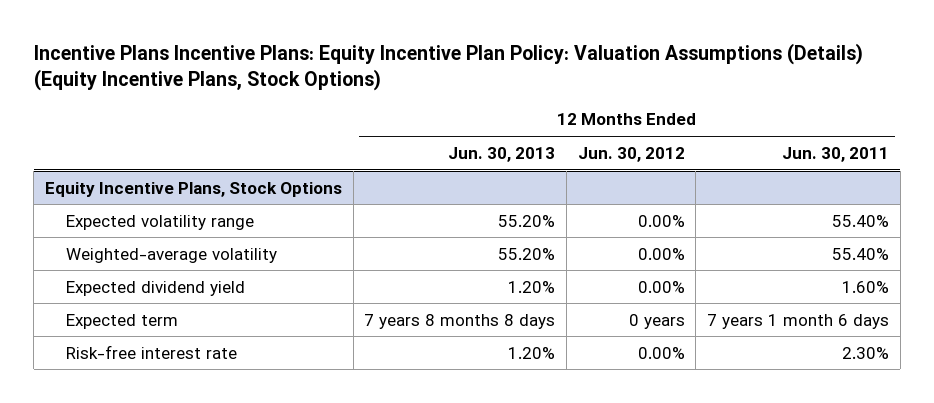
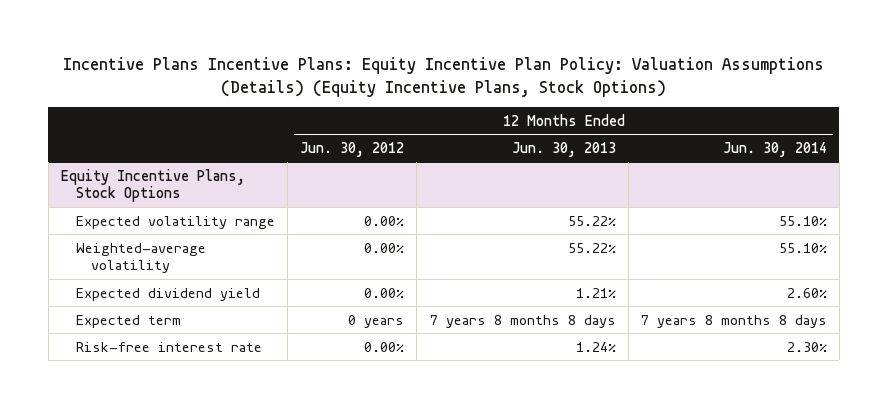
[781,146,889,162] Jun. 30, 2011 -> none
none -> [722,141,827,157] Jun. 30, 2014
[498,214,556,227] 55.20% -> [567,215,616,226] 55.22%
[498,247,556,260] 55.20% -> [567,242,616,253] 55.22%
[508,280,556,293] 1.20% -> [575,287,616,298] 1.21%
[508,346,556,359] 1.20% -> [575,341,616,352] 1.24%

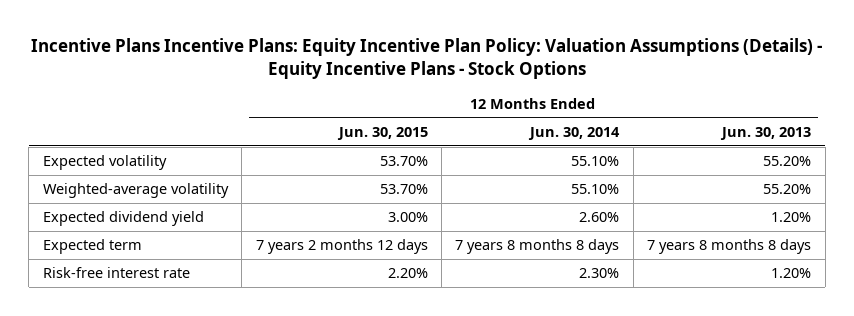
[62,57,824,97] Incentive Plans Incentive Plans: Equity Incentive Plan Policy: Valuation Assumptions (Details) (Equity Incentive Plans, Stock Options) -> [31,37,823,79] Incentive Plans Incentive Plans: Equity Incentive Plan Policy: Valuation Assumptions (Details) - Equity Incentive Plans - Stock Options
[300,141,405,157] Jun. 30, 2012 -> none
none -> [336,127,428,141] Jun. 30, 2015
[60,168,245,203] Equity Incentive Plans, Stock Options -> none
[76,215,276,229] Expected volatility range -> [42,155,167,171] Expected volatility
[567,215,616,226] 55.22% -> [763,156,812,167] 55.20%
[567,242,616,253] 55.22% -> [763,184,812,195] 55.20%
[575,287,616,298] 1.21% -> [771,212,812,223] 1.20%
[575,341,616,352] 1.24% -> [771,268,812,279] 1.20%

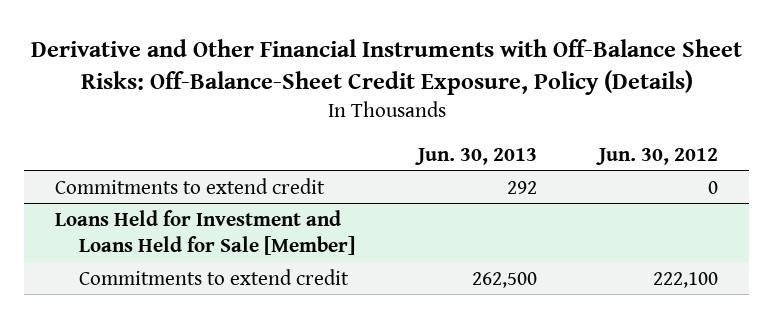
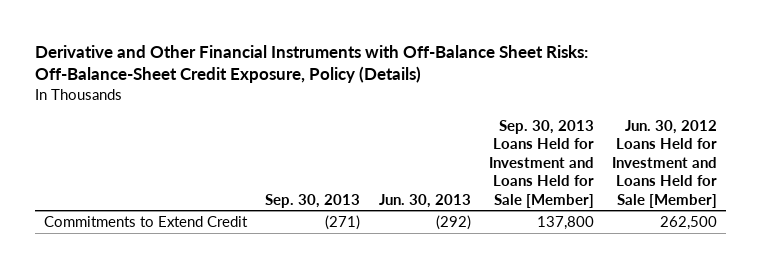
[596,147,719,165] Jun. 30, 2012 -> none
none -> [265,193,361,208] Sep. 30, 2013
none -> [488,119,594,208] Sep. 30, 2013 Loans Held for Investment and Loans Held for Sale [Member]
none -> [611,119,717,208] Jun. 30, 2012 Loans Held for Investment and Loans Held for Sale [Member]
[55,209,356,256] Loans Held for Investment and Loans Held for Sale [Member] -> none
[79,268,350,285] Commitments to extend credit -> none
[55,177,326,194] Commitments to extend credit -> [44,216,249,228] Commitments to Extend Credit
[506,180,537,194] 292 -> [435,215,471,231] (292)

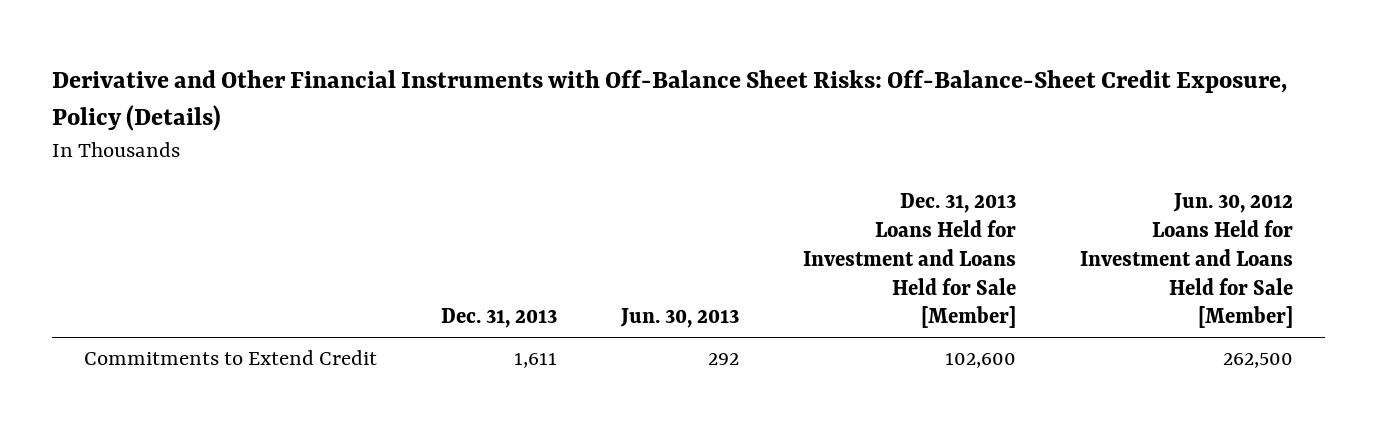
[265,193,361,208] Sep. 30, 2013 -> none
[488,119,594,208] Sep. 30, 2013 Loans Held for Investment and Loans Held for Sale [Member] -> none
none -> [440,308,557,329] Dec. 31, 2013
none -> [802,193,1016,329] Dec. 31, 2013 Loans Held for Investment and Loans Held for Sale [Member]
[435,215,471,231] (292) -> [707,353,739,366] 292

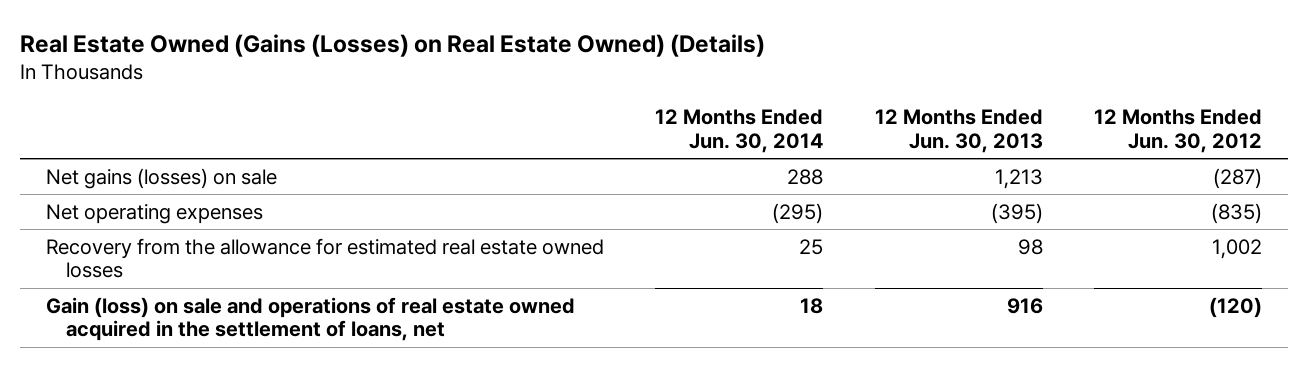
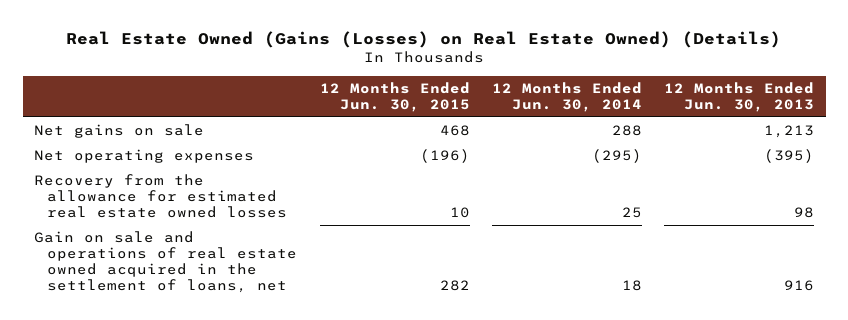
[1094,109,1263,153] 12 Months Ended Jun. 30, 2012 -> none
none -> [319,82,470,113] 12 Months Ended Jun. 30, 2015
[46,167,278,189] Net gains (losses) on sale -> [34,124,205,139] Net gains on sale
[46,296,576,342] Gain (loss) on sale and operations of real estate owned acquired in the settlement of loans, net -> [34,231,298,293] Gain on sale and operations of real estate owned acquired in the settlement of loans, net

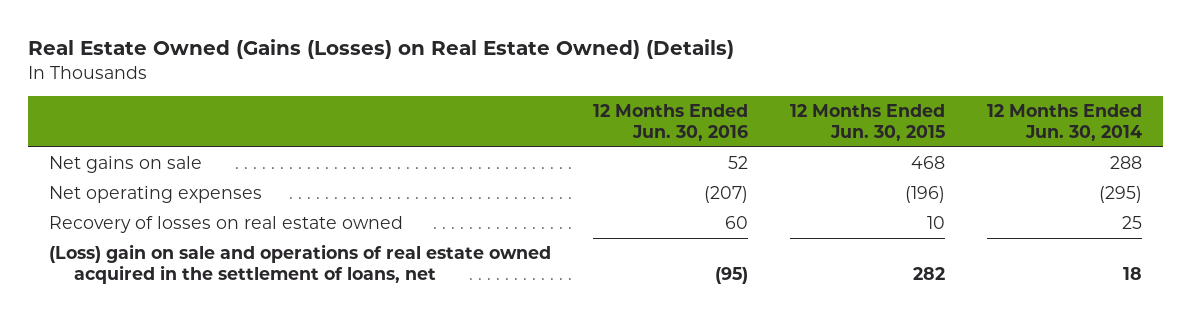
[664,82,815,113] 12 Months Ended Jun. 30, 2013 -> none
none -> [592,103,748,142] 12 Months Ended Jun. 30, 2016
[34,174,288,218] Recovery from the allowance for estimated real estate owned losses -> [48,215,403,233] Recovery of losses on real estate owned
[34,231,298,293] Gain on sale and operations of real estate owned acquired in the settlement of loans, net -> [48,243,551,285] (Loss) gain on sale and operations of real estate owned acquired in the settlement of loans, net

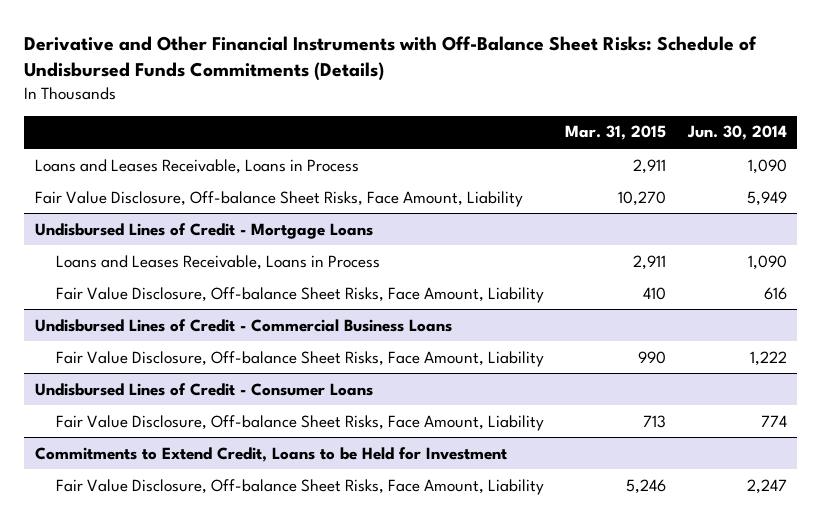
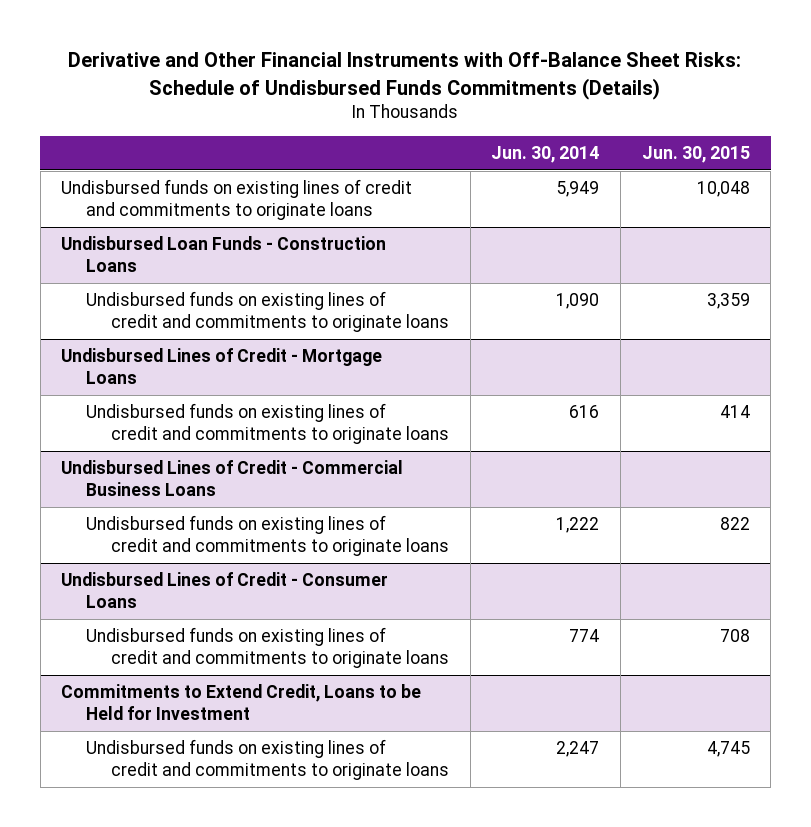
[565,125,667,141] Mar. 31, 2015 -> none
none -> [641,146,750,164] Jun. 30, 2015
[34,158,359,174] Loans and Leases Receivable, Loans in Process -> none
[34,190,523,207] Fair Value Disclosure, Off-balance Sheet Risks, Face Amount, Liability -> [61,179,413,221] Undisbursed funds on existing lines of credit and commitments to originate loans
none -> [61,236,387,273] Undisbursed Loan Funds - Construction Loans
none -> [86,291,450,333] Undisbursed funds on existing lines of credit and commitments to originate loans
[55,254,380,270] Loans and Leases Receivable, Loans in Process -> none
[55,286,544,303] Fair Value Disclosure, Off-balance Sheet Risks, Face Amount, Liability -> [86,403,450,445] Undisbursed funds on existing lines of credit and commitments to originate loans
[55,350,544,367] Fair Value Disclosure, Off-balance Sheet Risks, Face Amount, Liability -> [86,515,450,557] Undisbursed funds on existing lines of credit and commitments to originate loans
[55,414,544,431] Fair Value Disclosure, Off-balance Sheet Risks, Face Amount, Liability -> [86,627,450,669] Undisbursed funds on existing lines of credit and commitments to originate loans
[55,478,544,495] Fair Value Disclosure, Off-balance Sheet Risks, Face Amount, Liability -> [86,739,450,781] Undisbursed funds on existing lines of credit and commitments to originate loans

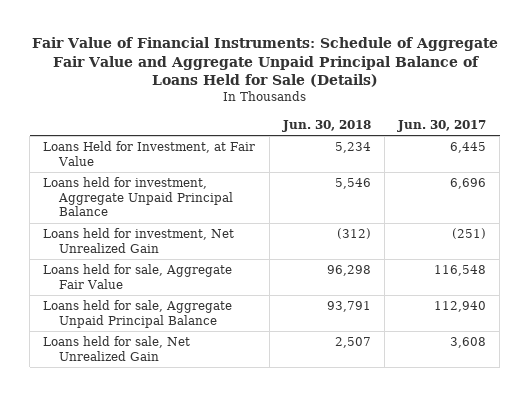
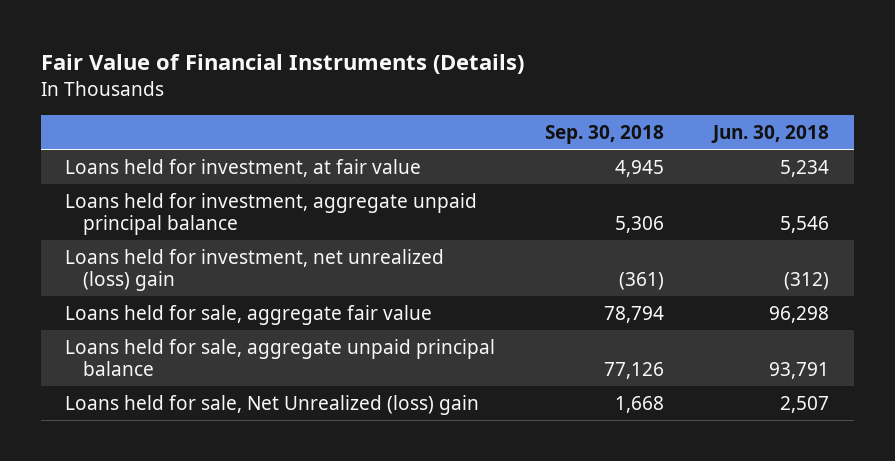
[31,37,498,88] Fair Value of Financial Instruments: Schedule of Aggregate Fair Value and Aggregate Unpaid Principal Balance of Loans Held for Sale (Details) -> [40,54,524,75] Fair Value of Financial Instruments (Details)
[397,119,487,132] Jun. 30, 2017 -> none
none -> [544,125,664,145] Sep. 30, 2018
[43,141,256,166] Loans Held for Investment, at Fair Value -> [65,158,422,177] Loans held for investment, at fair value
[43,177,234,216] Loans held for investment, Aggregate Unpaid Principal Balance -> [65,192,478,236] Loans held for investment, aggregate unpaid principal balance
[43,228,235,253] Loans held for investment, Net Unrealized Gain -> [65,248,445,292] Loans held for investment, net unrealized (loss) gain
[43,264,233,289] Loans held for sale, Aggregate Fair Value -> [65,304,433,325] Loans held for sale, aggregate fair value
[43,300,233,328] Loans held for sale, Aggregate Unpaid Principal Balance -> [65,338,496,377] Loans held for sale, aggregate unpaid principal balance
[43,336,191,361] Loans held for sale, Net Unrealized Gain -> [65,394,480,415] Loans held for sale, Net Unrealized (loss) gain

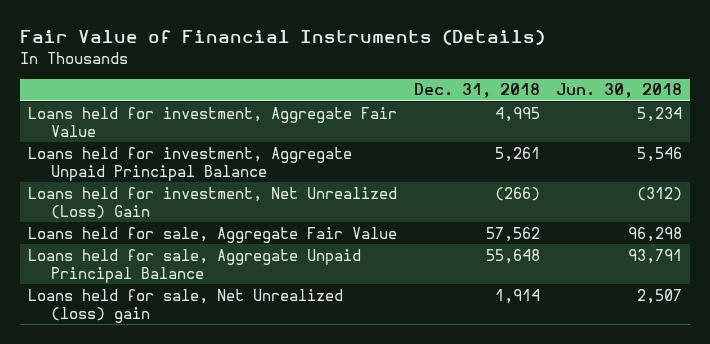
[544,125,664,145] Sep. 30, 2018 -> none
none -> [413,83,540,99] Dec. 31, 2018
[65,158,422,177] Loans held for investment, at fair value -> [28,106,398,137] Loans held for investment, Aggregate Fair Value
[65,192,478,236] Loans held for investment, aggregate unpaid principal balance -> [28,146,353,181] Loans held for investment, Aggregate Unpaid Principal Balance
[65,248,445,292] Loans held for investment, net unrealized (loss) gain -> [28,186,398,219] Loans held for investment, Net Unrealized (Loss) Gain
[65,304,433,325] Loans held for sale, aggregate fair value -> [28,226,398,243] Loans held for sale, Aggregate Fair Value
[65,338,496,377] Loans held for sale, aggregate unpaid principal balance -> [28,248,362,283] Loans held for sale, Aggregate Unpaid Principal Balance

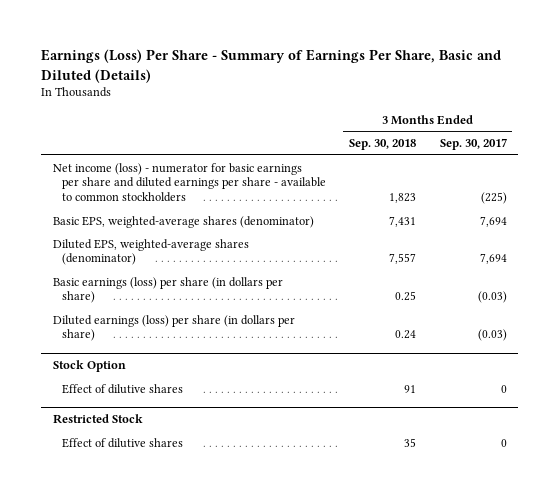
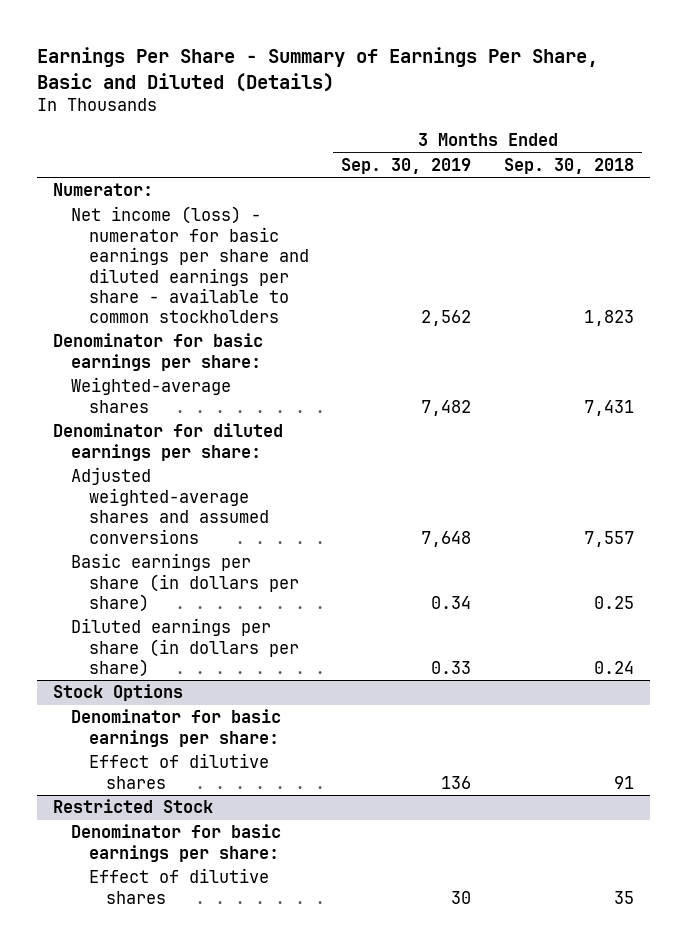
[41,49,502,83] Earnings (Loss) Per Share - Summary of Earnings Per Share, Basic and Diluted (Details) -> [36,46,598,92] Earnings Per Share - Summary of Earnings Per Share, Basic and Diluted (Details)
[439,138,507,151] Sep. 30, 2017 -> none
none -> [341,158,472,175] Sep. 30, 2019
none -> [53,183,154,197] Numerator:
none -> [53,333,264,371] Denominator for basic earnings per share:
[52,215,314,228] Basic EPS, weighted-average shares (denominator) -> [70,377,231,413] Weighted-average shares
none -> [53,423,284,461] Denominator for diluted earnings per share:
[52,238,249,266] Diluted EPS, weighted-average shares (denominator) -> [70,467,269,544] Adjusted weighted-average shares and assumed conversions
[52,276,283,304] Basic earnings (loss) per share (in dollars per share) -> [70,553,299,613] Basic earnings per share (in dollars per share)
[52,314,295,342] Diluted earnings (loss) per share (in dollars per share) -> [70,618,299,678] Diluted earnings per share (in dollars per share)
[52,360,126,373] Stock Option -> [53,684,184,702] Stock Options
none -> [70,709,281,747] Denominator for basic earnings per share:
none -> [70,824,281,862] Denominator for basic earnings per share:

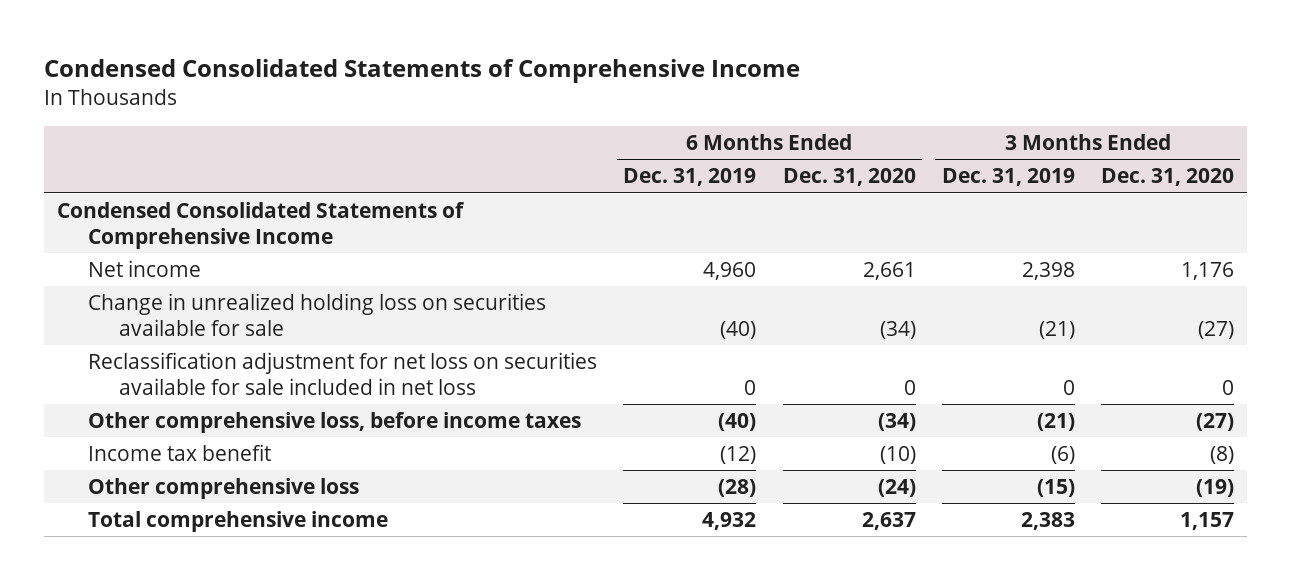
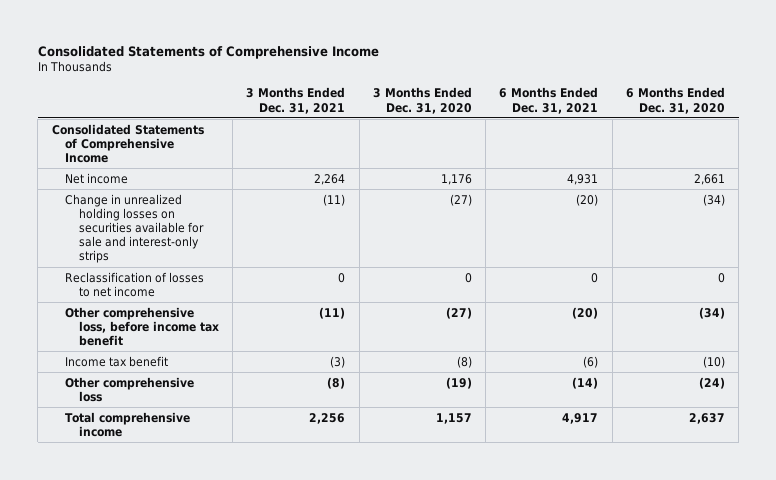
[44,58,801,83] Condensed Consolidated Statements of Comprehensive Income -> [37,45,379,59] Consolidated Statements of Comprehensive Income
[623,168,757,187] Dec. 31, 2019 -> none
[941,168,1075,187] Dec. 31, 2019 -> none
none -> [246,87,346,114] 3 Months Ended Dec. 31, 2021
none -> [499,87,599,114] 6 Months Ended Dec. 31, 2021
[57,202,466,249] Condensed Consolidated Statements of Comprehensive Income -> [51,123,204,164] Consolidated Statements of Comprehensive Income
[88,293,547,336] Change in unrealized holding loss on securities available for sale -> [65,193,204,264] Change in unrealized holding losses on securities available for sale and interest-only strips
[88,352,598,395] Reclassification adjustment for net loss on securities available for sale included in net loss -> [65,271,205,297] Reclassification of losses to net income
[88,412,582,434] Other comprehensive loss, before income taxes -> [65,306,219,347] Other comprehensive loss, before income tax benefit

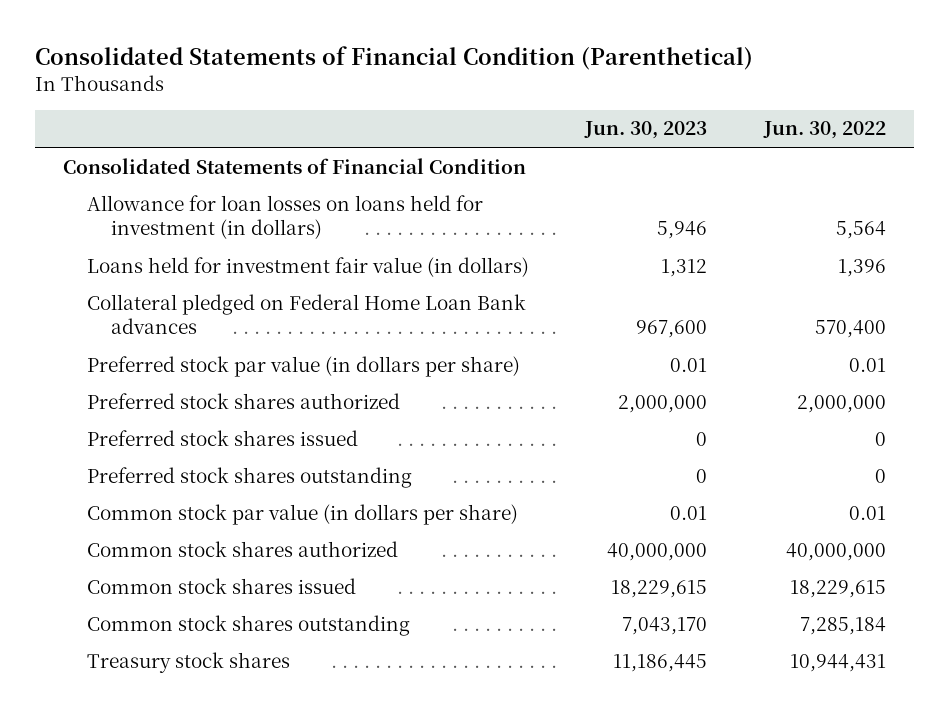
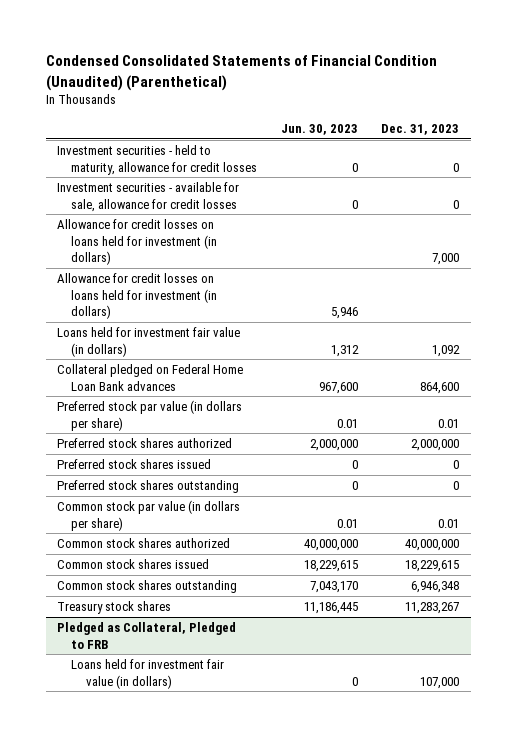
[34,45,753,70] Consolidated Statements of Financial Condition (Parenthetical) -> [45,55,437,91] Condensed Consolidated Statements of Financial Condition (Unaudited) (Parenthetical)
[762,121,886,140] Jun. 30, 2022 -> none
none -> [381,123,460,135] Dec. 31, 2023
[63,157,527,174] Consolidated Statements of Financial Condition -> none
none -> [57,145,258,175] Investment securities - held to maturity, allowance for credit losses
none -> [57,182,240,212] Investment securities - available for sale, allowance for credit losses
none -> [57,219,218,265] Allowance for credit losses on loans held for investment (in dollars)
[87,194,484,240] Allowance for loan losses on loans held for investment (in dollars) -> [57,273,218,319] Allowance for credit losses on loans held for investment (in dollars)
none -> [57,622,237,649] Pledged as Collateral, Pledged to FRB
none -> [71,659,225,689] Loans held for investment fair value (in dollars)

